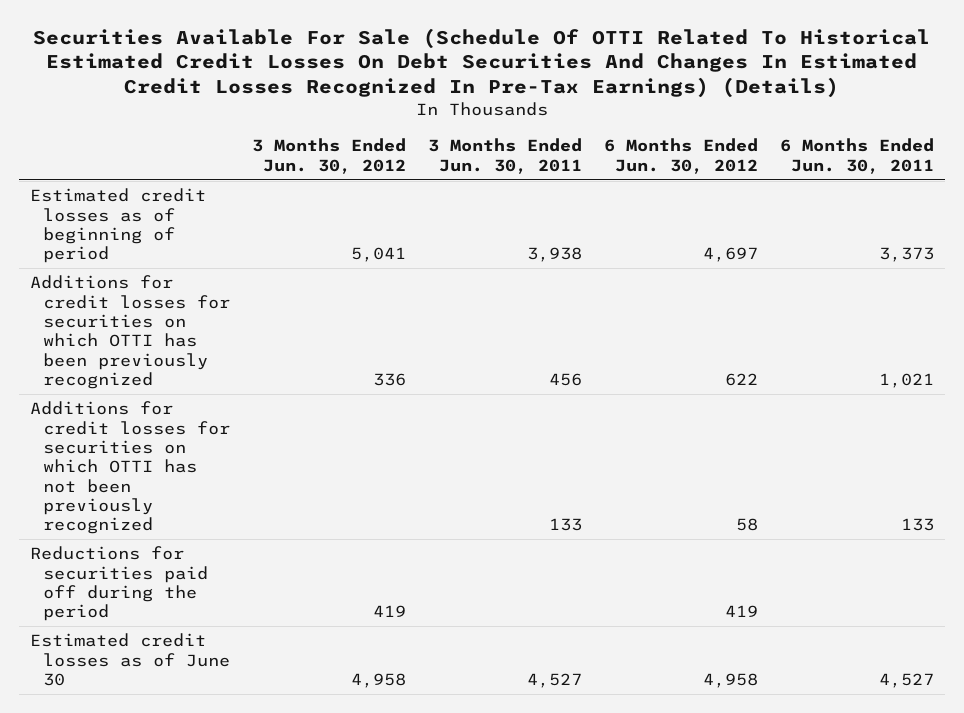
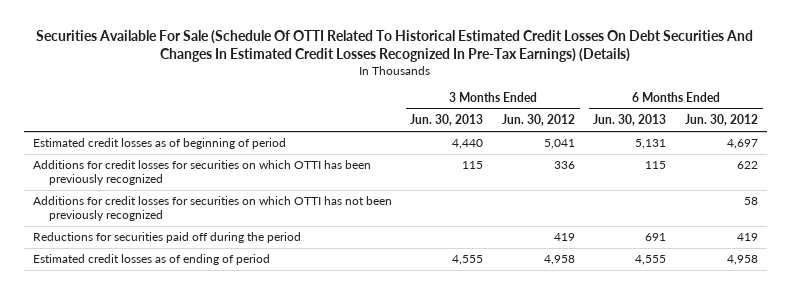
[428,138,583,174] 3 Months Ended Jun. 30, 2011 -> none
[780,138,935,174] 6 Months Ended Jun. 30, 2011 -> none
none -> [410,114,484,127] Jun. 30, 2013
none -> [593,114,667,127] Jun. 30, 2013
[29,633,230,686] Estimated credit losses as of June 30 -> [32,254,270,266] Estimated credit losses as of ending of period

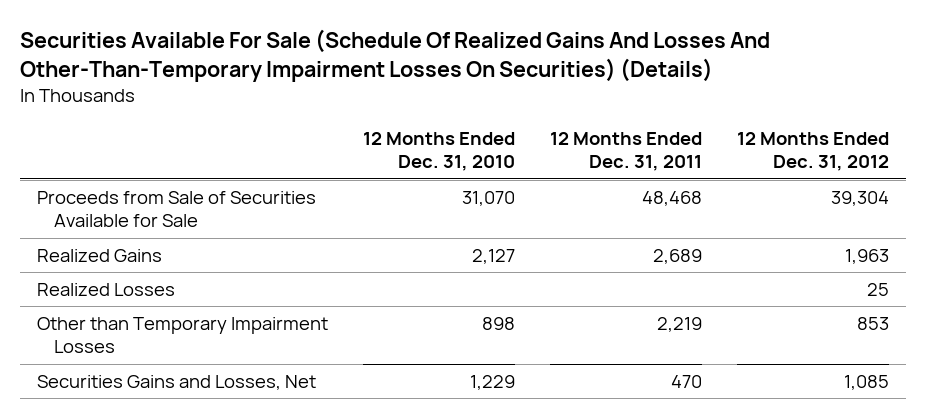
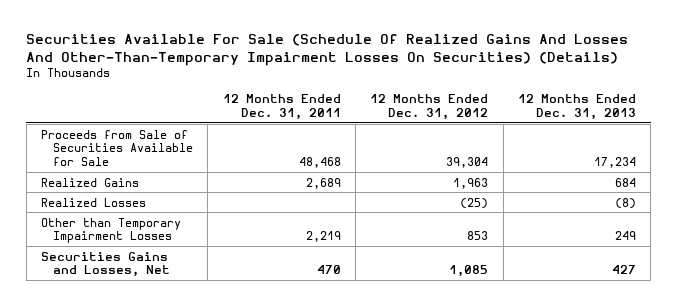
[362,131,515,172] 12 Months Ended Dec. 31, 2010 -> none
none -> [517,93,636,120] 12 Months Ended Dec. 31, 2013
[866,282,889,296] 25 -> [460,197,489,209] (25)

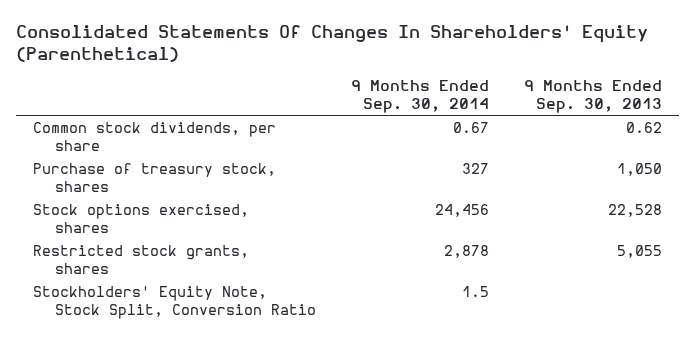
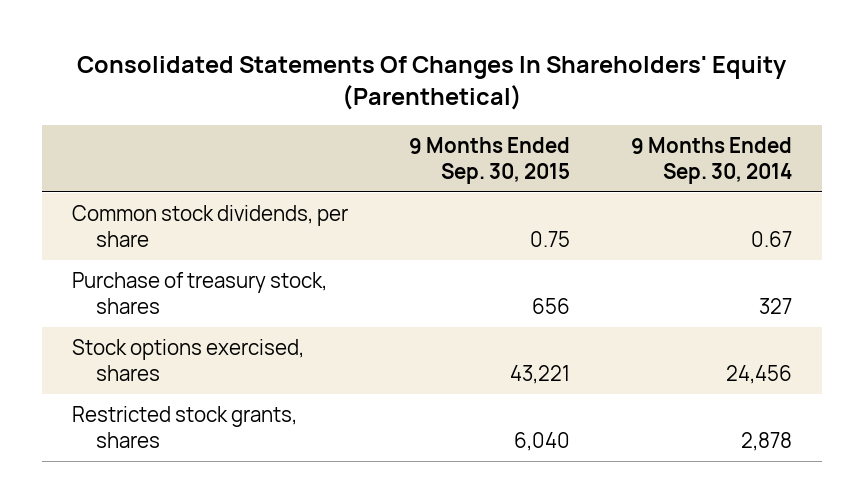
[523,80,662,114] 9 Months Ended Sep. 30, 2013 -> none
none -> [408,137,570,184] 9 Months Ended Sep. 30, 2015
[33,286,316,319] Stockholders' Equity Note, Stock Split, Conversion Ratio -> none

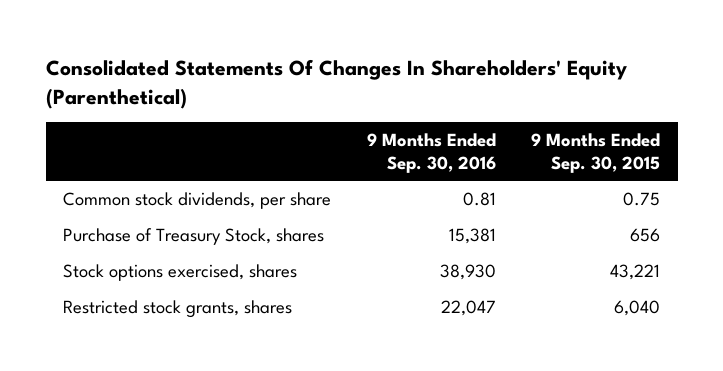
[630,137,792,184] 9 Months Ended Sep. 30, 2014 -> none
none -> [366,133,496,173] 9 Months Ended Sep. 30, 2016
[71,272,327,314] Purchase of treasury stock, shares -> [63,228,325,246] Purchase of Treasury Stock, shares

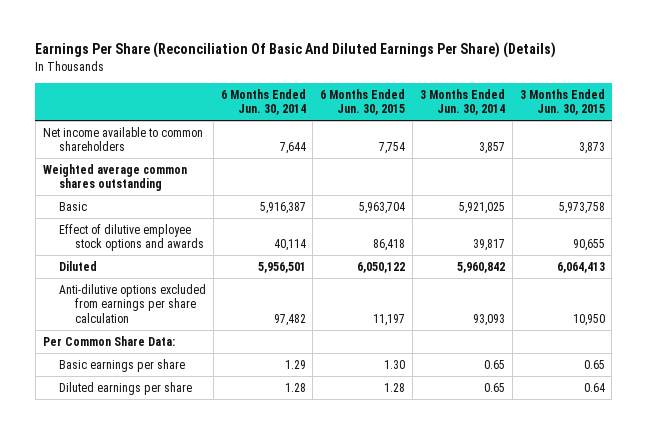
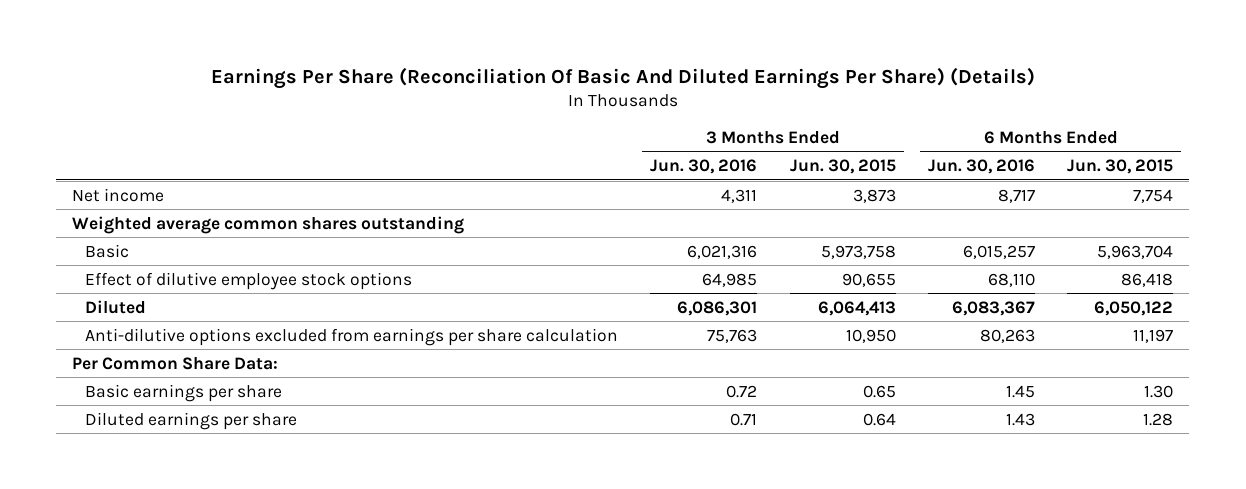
[220,88,306,116] 6 Months Ended Jun. 30, 2014 -> none
[419,88,505,116] 3 Months Ended Jun. 30, 2014 -> none
none -> [650,159,758,175] Jun. 30, 2016
none -> [927,159,1035,175] Jun. 30, 2016
[42,126,203,152] Net income available to common shareholders -> [72,187,165,202] Net income
[58,223,205,252] Effect of dilutive employee stock options and awards -> [84,271,412,290] Effect of dilutive employee stock options

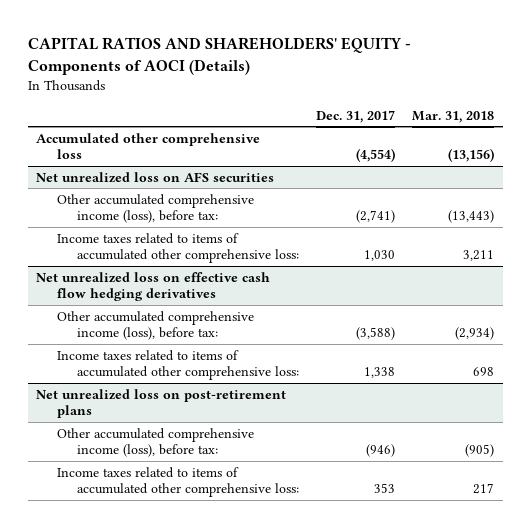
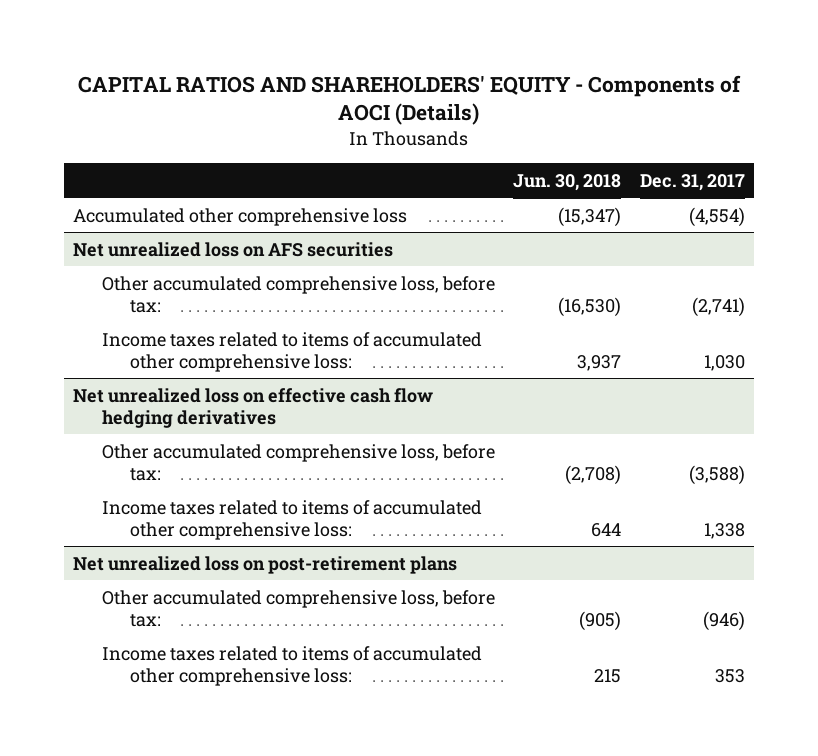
[412,110,495,123] Mar. 31, 2018 -> none
none -> [513,173,622,191] Jun. 30, 2018
[56,193,254,224] Other accumulated comprehensive income (loss), before tax: -> [101,275,495,313] Other accumulated comprehensive loss, before tax:
[56,310,254,341] Other accumulated comprehensive income (loss), before tax: -> [101,443,495,481] Other accumulated comprehensive loss, before tax:
[56,427,254,458] Other accumulated comprehensive income (loss), before tax: -> [101,589,495,627] Other accumulated comprehensive loss, before tax:

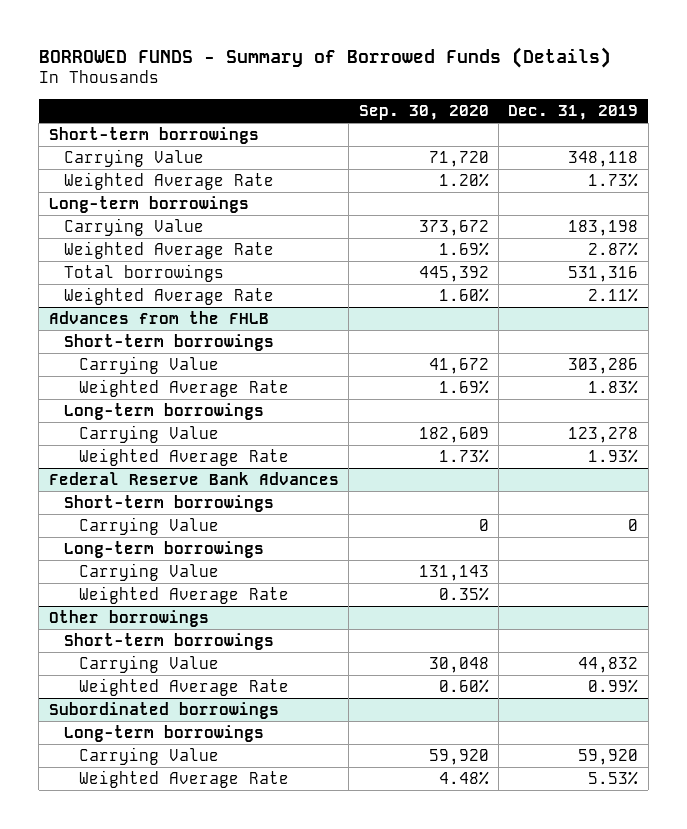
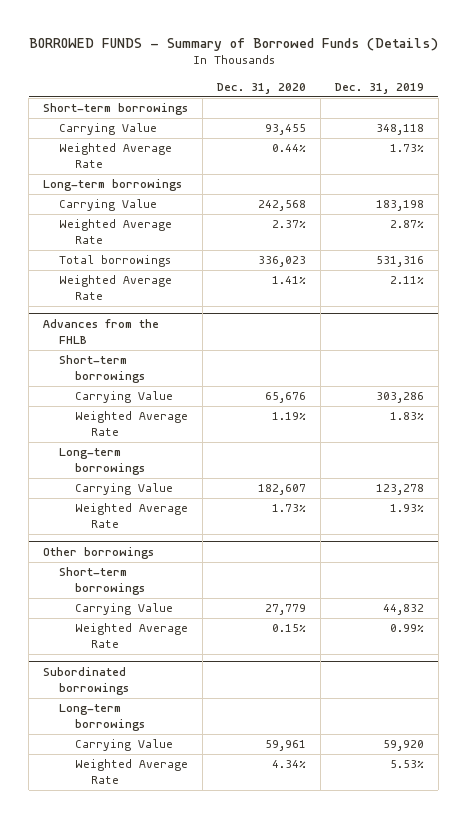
[358,104,489,120] Sep. 30, 2020 -> none
none -> [217,82,307,94] Dec. 31, 2020
[48,472,339,486] Federal Reserve Bank Advances -> none
[64,495,275,513] Short-term borrowings -> none
[79,517,220,536] Carrying Value -> none
[64,541,265,559] Long-term borrowings -> none
[79,563,220,582] Carrying Value -> none
[79,586,290,605] Weighted Average Rate -> none

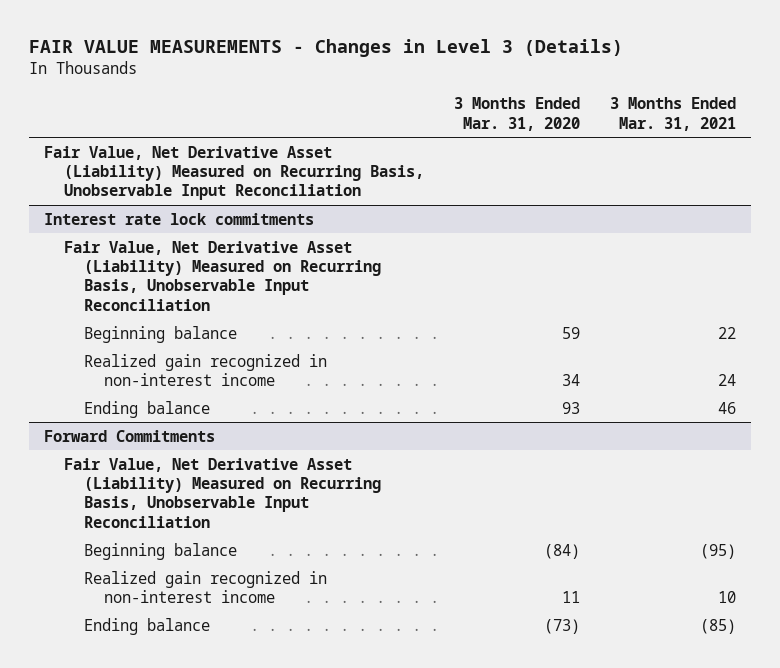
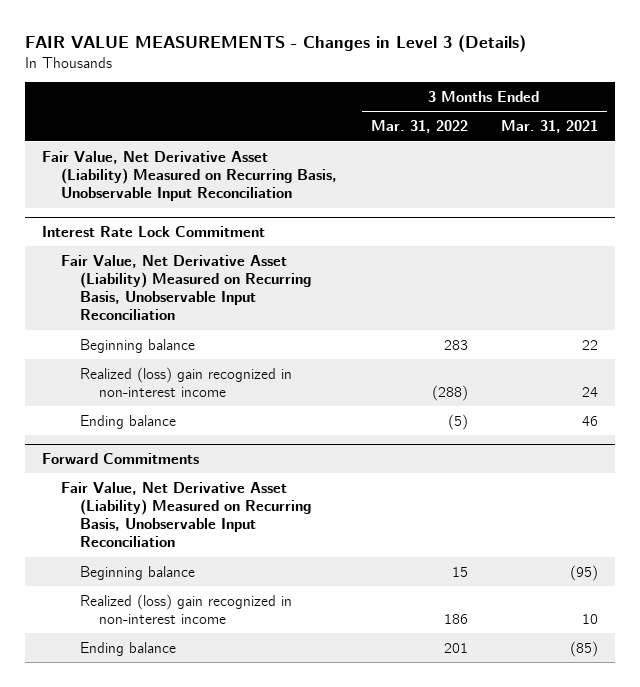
[453,97,580,131] 3 Months Ended Mar. 31, 2020 -> none
none -> [370,120,468,134] Mar. 31, 2022
[43,212,314,225] Interest rate lock commitments -> [41,225,265,237] Interest Rate Lock Commitment
[84,353,328,386] Realized gain recognized in non-interest income -> [80,366,293,397] Realized (loss) gain recognized in non-interest income
[84,570,328,603] Realized gain recognized in non-interest income -> [80,593,293,624] Realized (loss) gain recognized in non-interest income

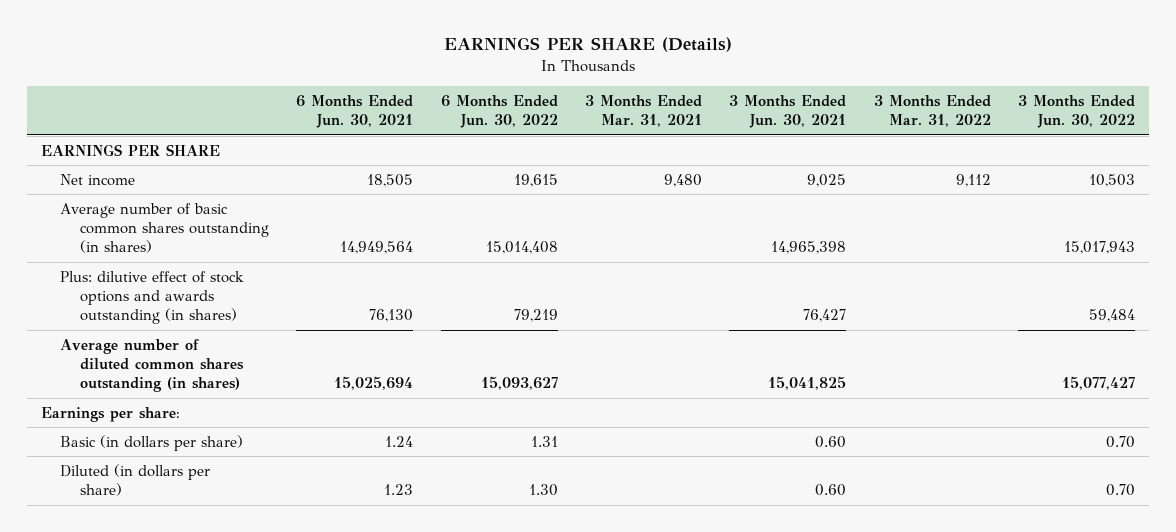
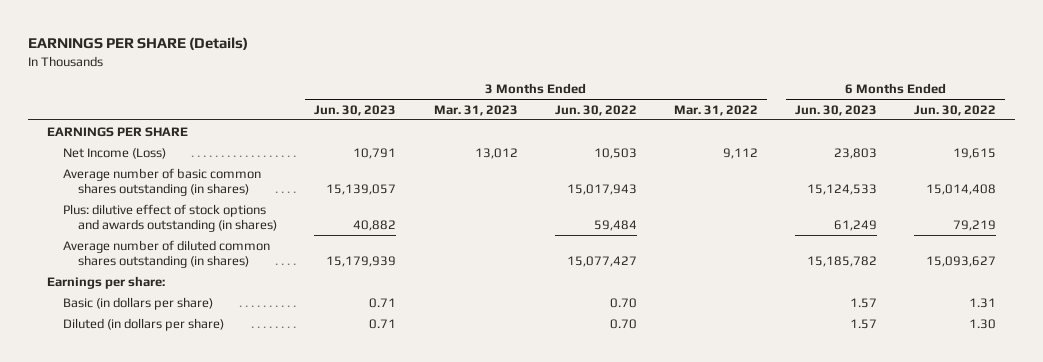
[296,94,414,129] 6 Months Ended Jun. 30, 2021 -> none
[584,94,702,128] 3 Months Ended Mar. 31, 2021 -> none
[729,94,847,129] 3 Months Ended Jun. 30, 2021 -> none
none -> [314,104,397,116] Jun. 30, 2023
none -> [433,104,518,116] Mar. 31, 2023
none -> [794,104,877,116] Jun. 30, 2023
[60,173,136,186] Net income -> [62,147,166,159] Net Income (Loss)

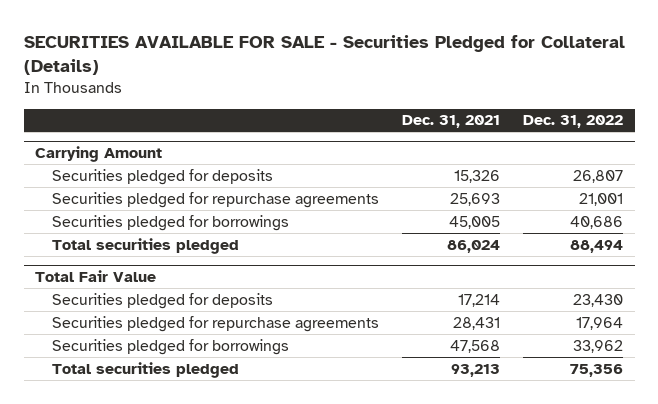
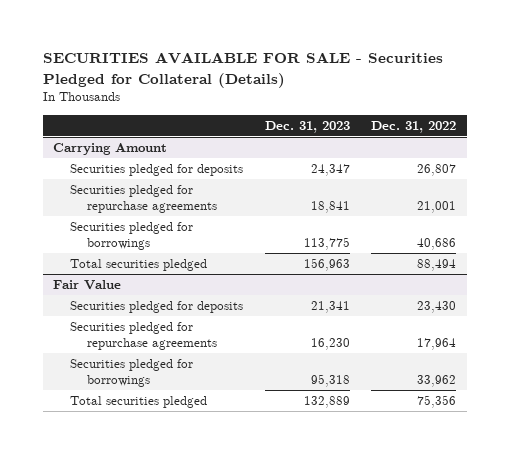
[402,115,501,129] Dec. 31, 2021 -> none
none -> [264,120,350,133] Dec. 31, 2023
[35,270,157,283] Total Fair Value -> [53,280,122,291] Fair Value

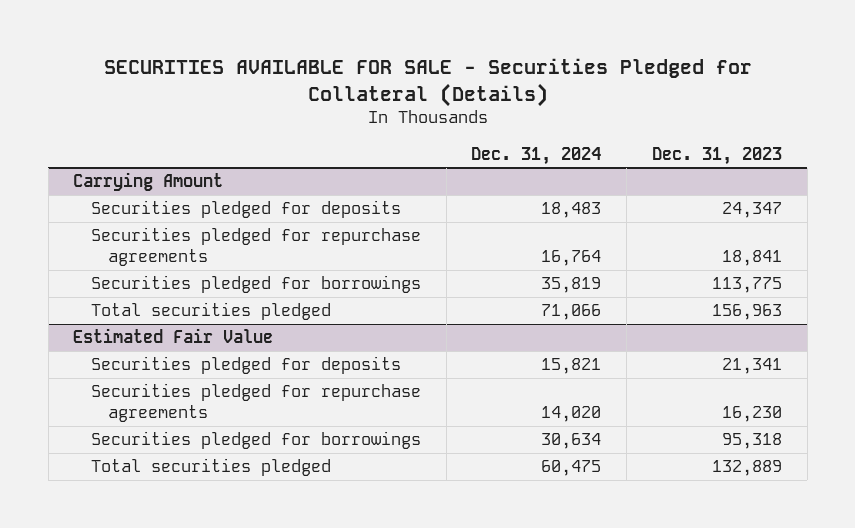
[370,120,456,133] Dec. 31, 2022 -> none
none -> [471,146,602,165] Dec. 31, 2024
[53,280,122,291] Fair Value -> [73,328,274,344] Estimated Fair Value

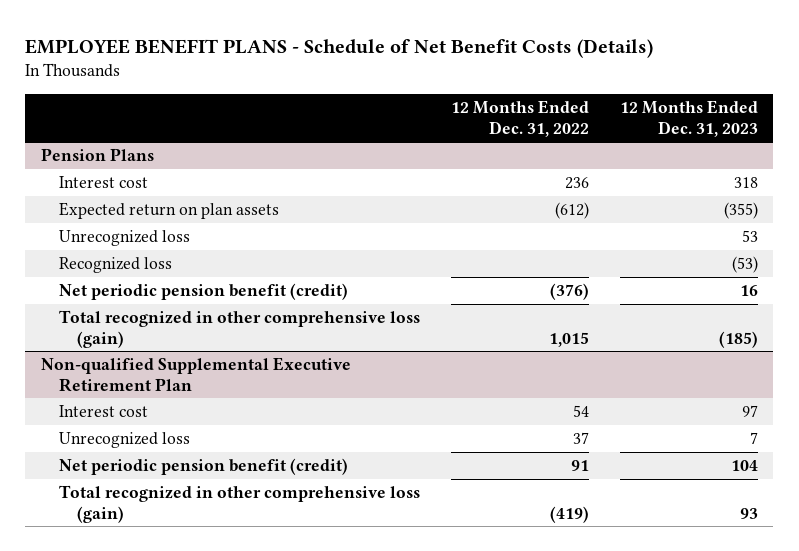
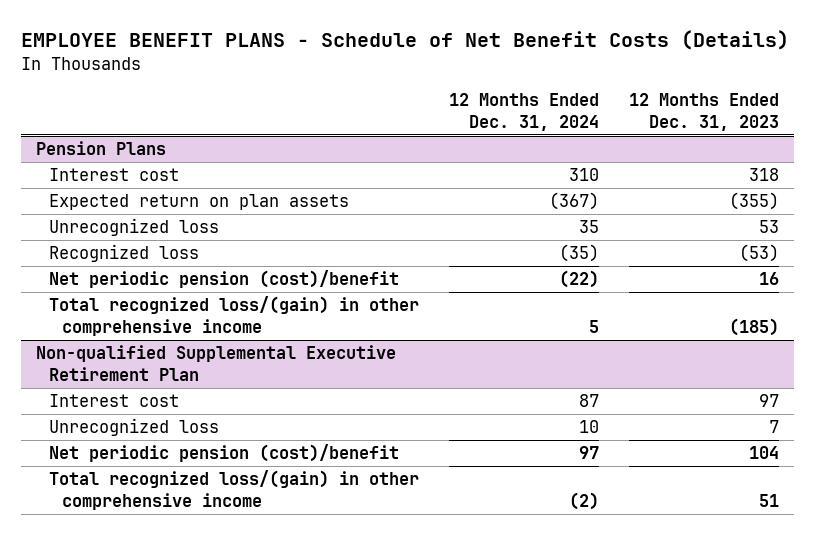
[450,100,589,137] 12 Months Ended Dec. 31, 2022 -> none
none -> [448,93,599,131] 12 Months Ended Dec. 31, 2024
[59,283,349,301] Net periodic pension benefit (credit) -> [49,270,400,289] Net periodic pension (cost)/benefit
[59,310,421,348] Total recognized in other comprehensive loss (gain) -> [49,296,420,337] Total recognized loss/(gain) in other comprehensive income
[59,458,349,476] Net periodic pension benefit (credit) -> [49,444,400,463] Net periodic pension (cost)/benefit
[59,485,421,523] Total recognized in other comprehensive loss (gain) -> [49,470,420,511] Total recognized loss/(gain) in other comprehensive income
[739,507,758,519] 93 -> [758,494,779,508] 51

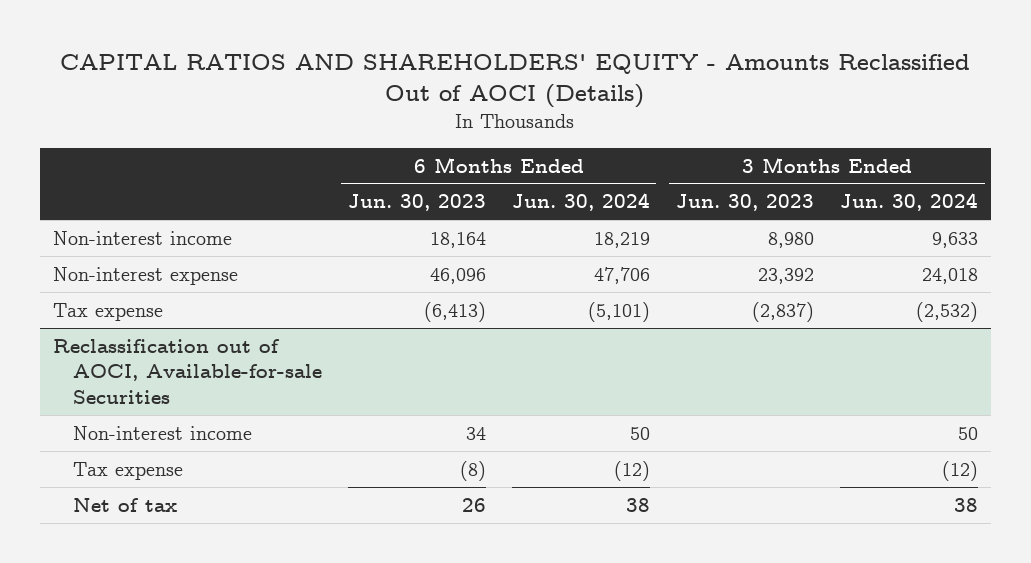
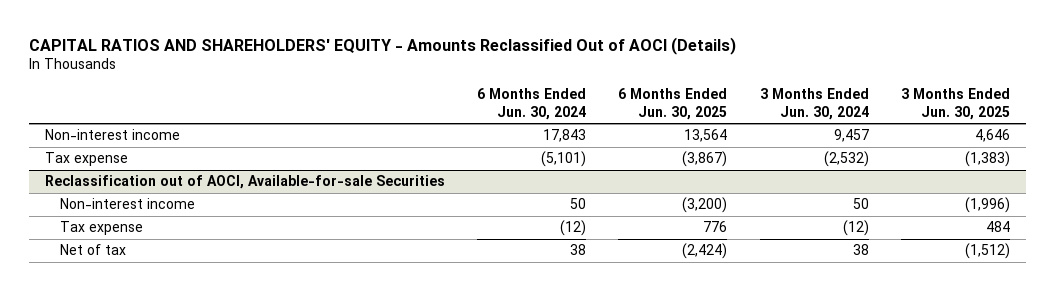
[347,194,486,212] Jun. 30, 2023 -> none
[675,194,814,212] Jun. 30, 2023 -> none
none -> [618,88,728,120] 6 Months Ended Jun. 30, 2025
none -> [900,88,1010,120] 3 Months Ended Jun. 30, 2025
[52,266,238,285] Non-interest expense -> none
[593,231,650,248] 18,219 -> [543,129,587,143] 17,843
[932,231,979,248] 9,633 -> [833,129,869,143] 9,457

